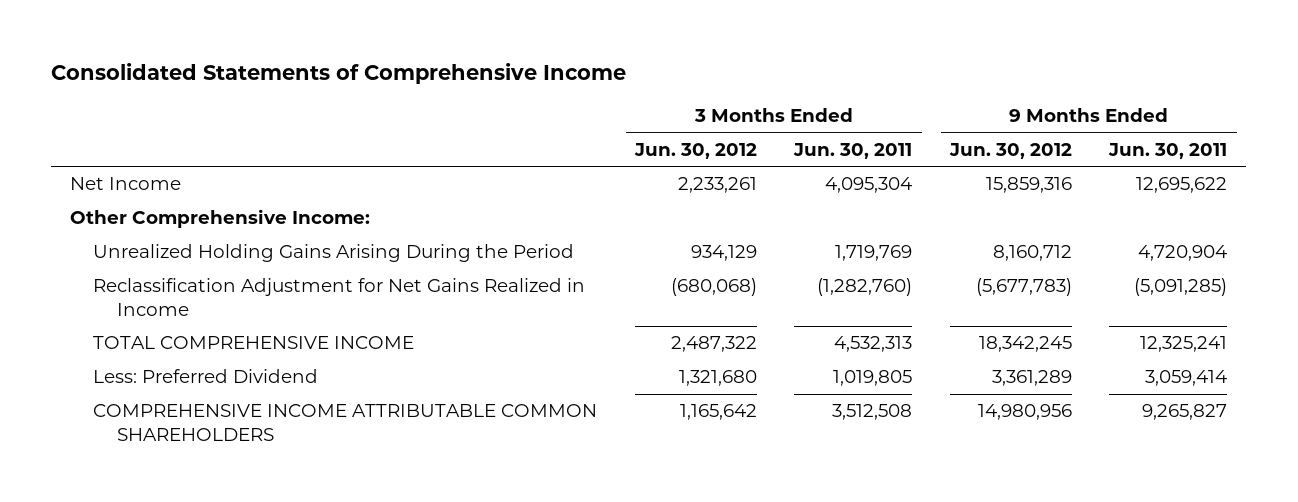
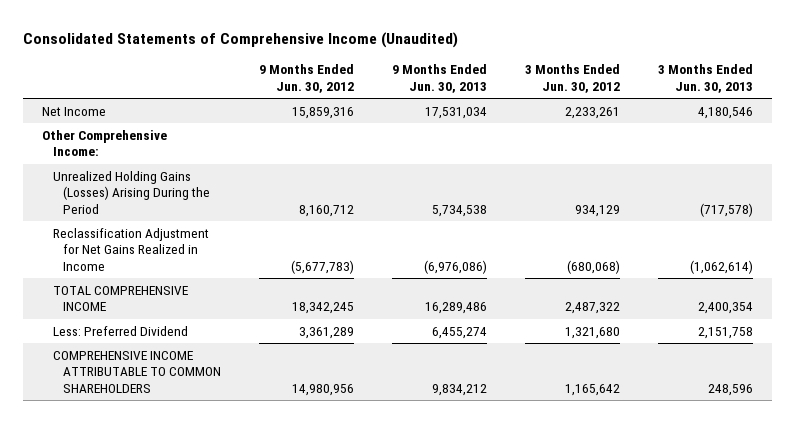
[51,63,627,85] Consolidated Statements of Comprehensive Income -> [23,32,459,49] Consolidated Statements of Comprehensive Income (Unaudited)
[793,142,913,159] Jun. 30, 2011 -> none
[1108,142,1228,159] Jun. 30, 2011 -> none
none -> [392,64,488,93] 9 Months Ended Jun. 30, 2013
none -> [658,64,754,93] 3 Months Ended Jun. 30, 2013
[93,244,575,263] Unrealized Holding Gains Arising During the Period -> [52,170,211,214] Unrealized Holding Gains (Losses) Arising During the Period
[93,404,598,441] COMPREHENSIVE INCOME ATTRIBUTABLE COMMON SHAREHOLDERS -> [52,350,222,393] COMPREHENSIVE INCOME ATTRIBUTABLE TO COMMON SHAREHOLDERS

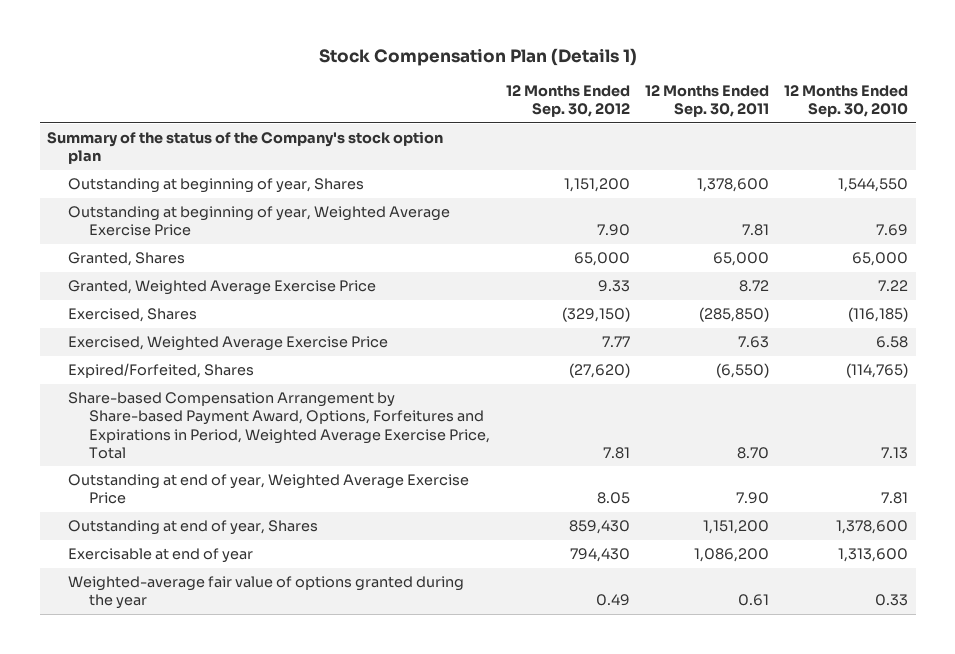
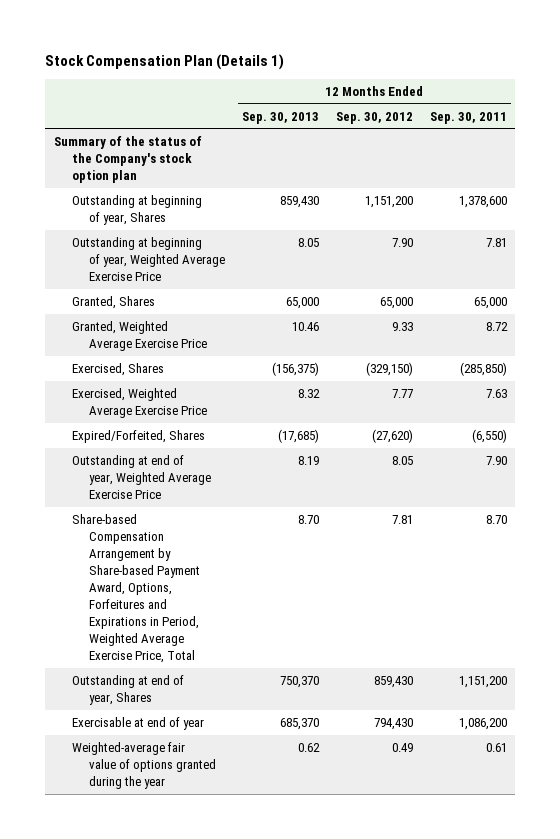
[784,85,909,118] 12 Months Ended Sep. 30, 2010 -> none
none -> [242,111,320,124] Sep. 30, 2013
[68,392,491,459] Share-based Compensation Arrangement by Share-based Payment Award, Options, Forfeitures and Expirations in Period, Weighted Average Exercise Price, Total -> [71,514,201,663] Share-based Compensation Arrangement by Share-based Payment Award, Options, Forfeitures and Expirations in Period, Weighted Average Exercise Price, Total

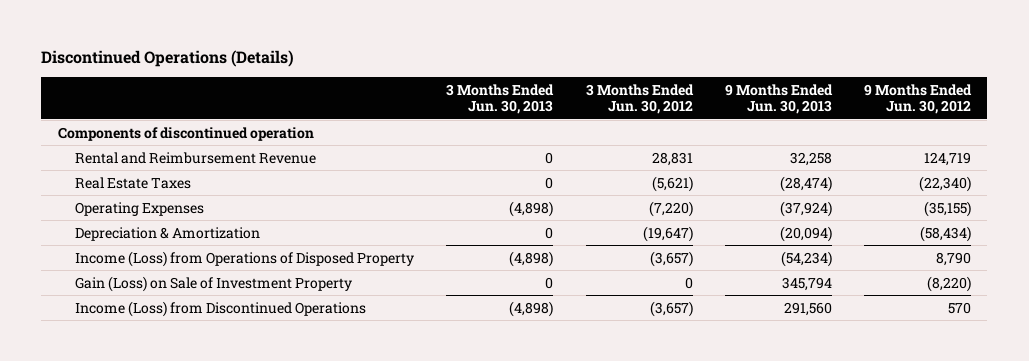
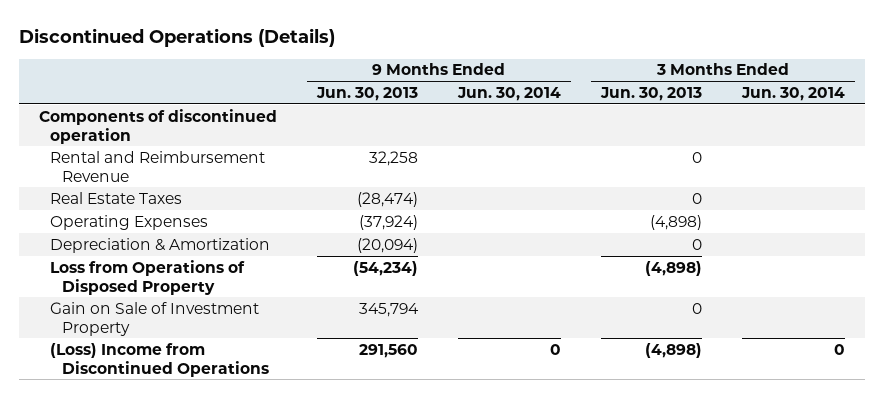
[585,84,694,115] 3 Months Ended Jun. 30, 2012 -> none
[864,84,973,115] 9 Months Ended Jun. 30, 2012 -> none
none -> [456,87,561,102] Jun. 30, 2014
none -> [740,87,845,102] Jun. 30, 2014
[75,250,415,267] Income (Loss) from Operations of Disposed Property -> [50,259,246,295] Loss from Operations of Disposed Property
[75,275,353,292] Gain (Loss) on Sale of Investment Property -> [50,301,260,336] Gain on Sale of Investment Property
[75,300,367,317] Income (Loss) from Discontinued Operations -> [50,342,269,377] (Loss) Income from Discontinued Operations

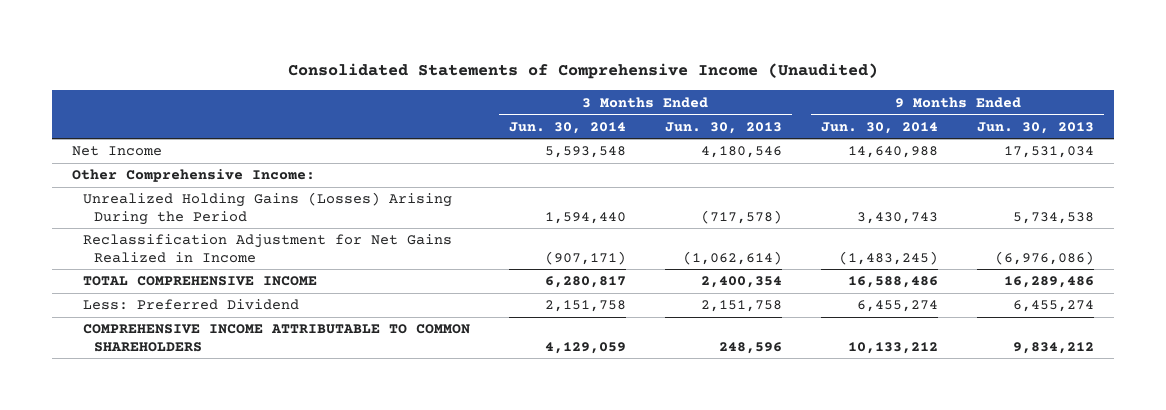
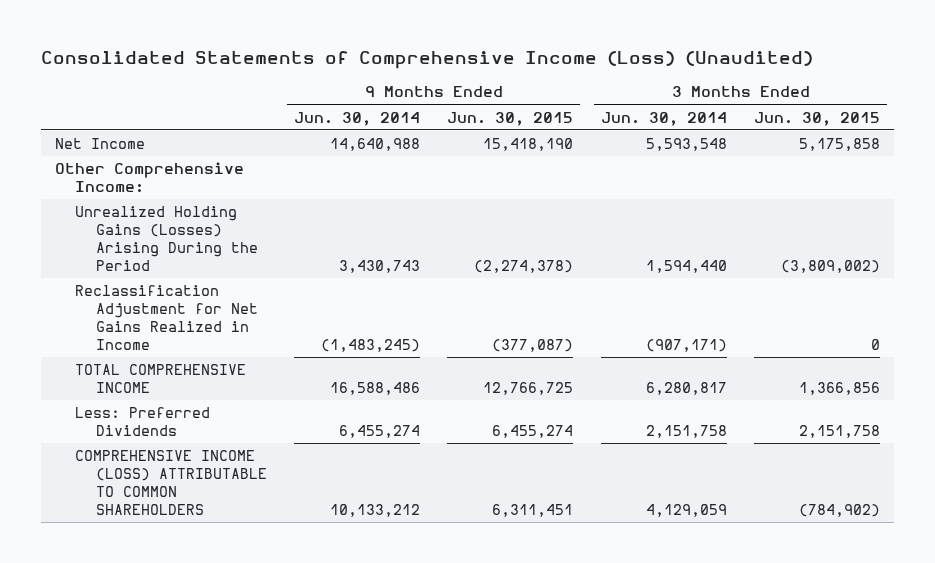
[287,63,878,80] Consolidated Statements of Comprehensive Income (Unaudited) -> [41,51,814,70] Consolidated Statements of Comprehensive Income (Loss) (Unaudited)
[664,121,782,134] Jun. 30, 2013 -> none
[977,121,1095,134] Jun. 30, 2013 -> none
none -> [447,111,574,126] Jun. 30, 2015
none -> [754,111,881,126] Jun. 30, 2015
[82,299,299,311] Less: Preferred Dividend -> [75,407,211,437] Less: Preferred Dividends
[82,324,470,352] COMPREHENSIVE INCOME ATTRIBUTABLE TO COMMON SHAREHOLDERS -> [75,450,267,515] COMPREHENSIVE INCOME (LOSS) ATTRIBUTABLE TO COMMON SHAREHOLDERS

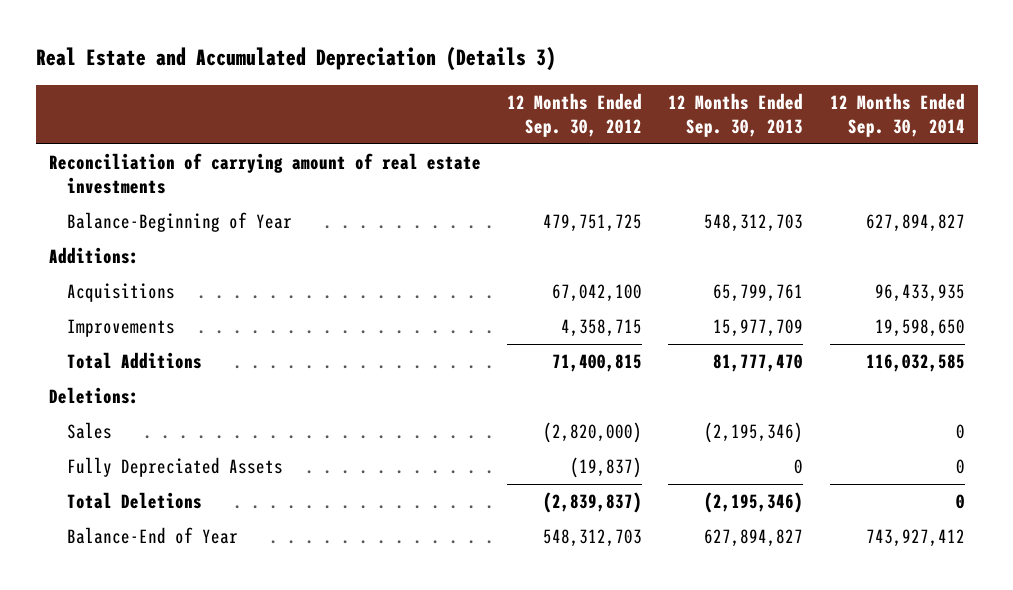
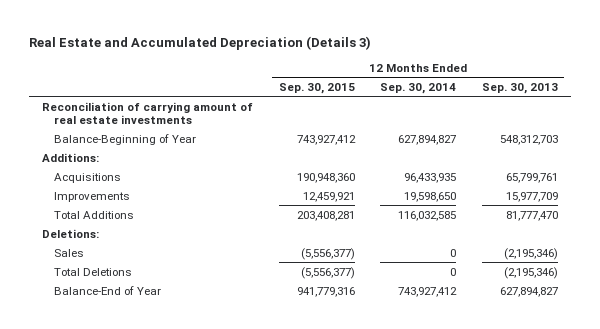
[507,92,643,137] 12 Months Ended Sep. 30, 2012 -> none
none -> [278,82,355,94] Sep. 30, 2015
[66,457,283,478] Fully Depreciated Assets -> none

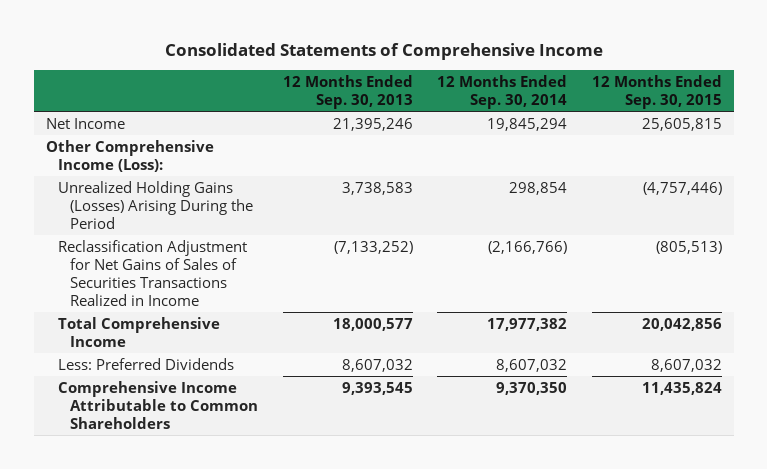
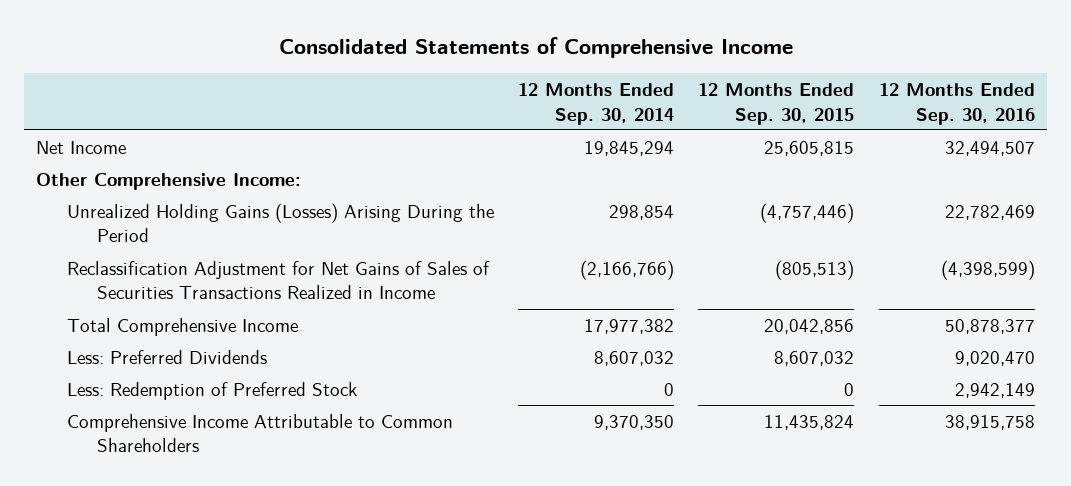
[282,74,413,110] 12 Months Ended Sep. 30, 2013 -> none
none -> [878,82,1035,125] 12 Months Ended Sep. 30, 2016
[45,139,214,172] Other Comprehensive Income (Loss): -> [36,172,302,190] Other Comprehensive Income:
none -> [66,381,357,400] Less: Redemption of Preferred Stock

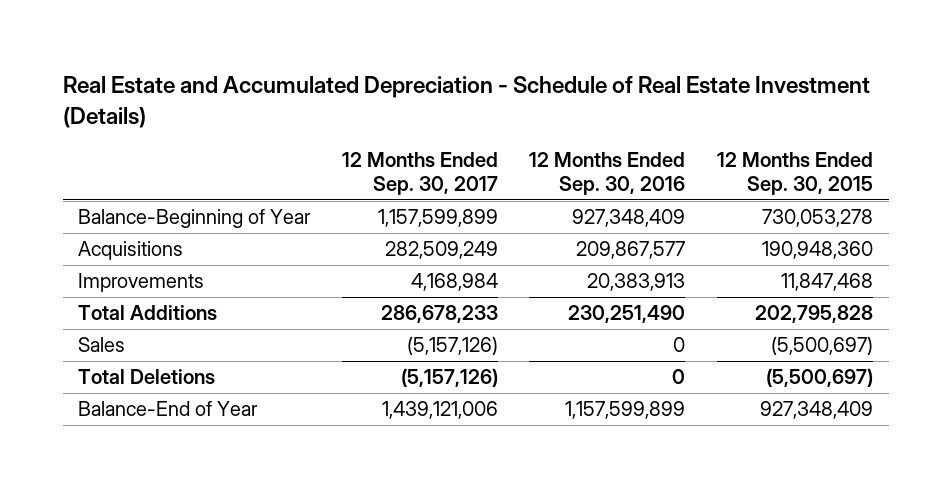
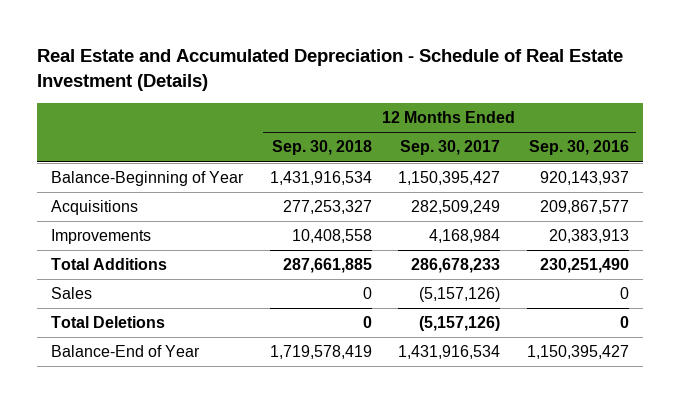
[716,151,873,195] 12 Months Ended Sep. 30, 2015 -> none
none -> [271,140,372,156] Sep. 30, 2018
[377,209,498,228] 1,157,599,899 -> [398,171,501,186] 1,150,395,427
[572,209,686,228] 927,348,409 -> [540,171,630,186] 920,143,937
[381,401,498,420] 1,439,121,006 -> [398,345,501,360] 1,431,916,534
[565,401,686,420] 1,157,599,899 -> [527,345,630,360] 1,150,395,427

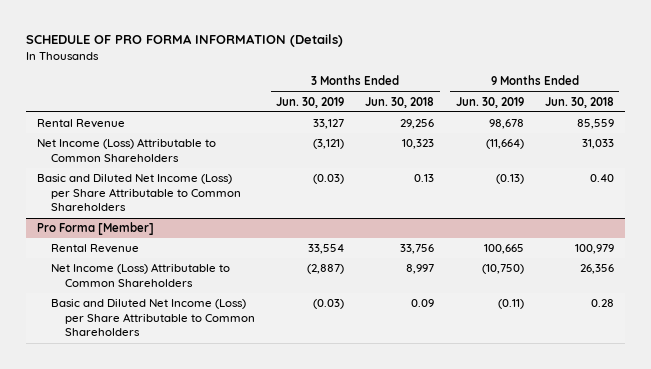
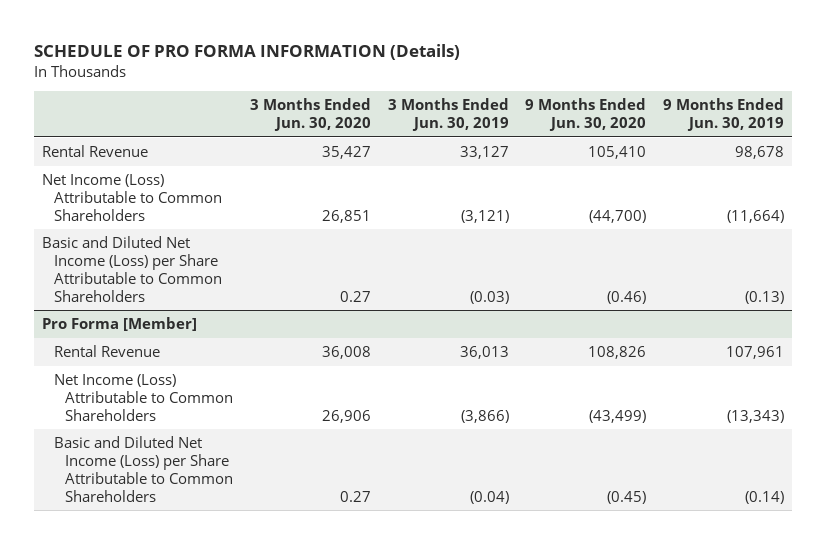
[365,96,435,108] Jun. 30, 2018 -> none
[544,96,614,108] Jun. 30, 2018 -> none
none -> [249,98,371,132] 3 Months Ended Jun. 30, 2020
none -> [525,98,647,132] 9 Months Ended Jun. 30, 2020
[308,244,345,255] 33,554 -> [459,345,509,359] 36,013
[483,244,524,255] 100,665 -> [725,345,784,359] 107,961
[307,264,345,275] (2,887) -> [460,409,509,423] (3,866)
[481,264,524,275] (10,750) -> [726,409,784,423] (13,343)
[313,299,345,310] (0.03) -> [469,490,509,504] (0.04)
[497,299,524,310] (0.11) -> [744,490,784,504] (0.14)

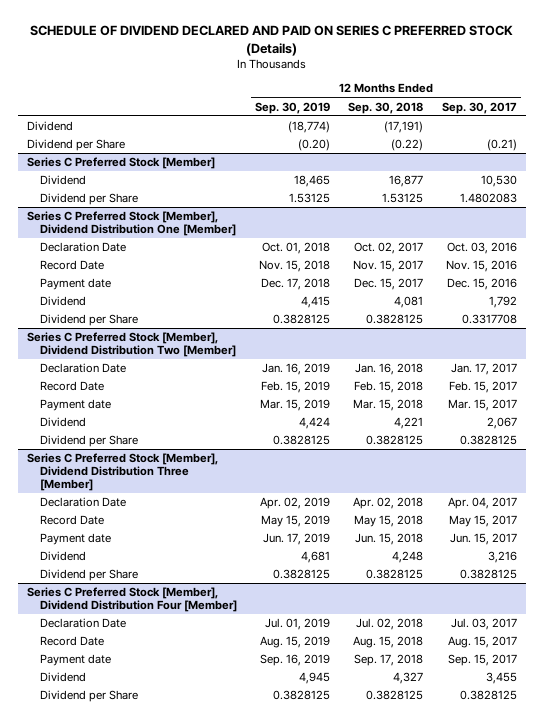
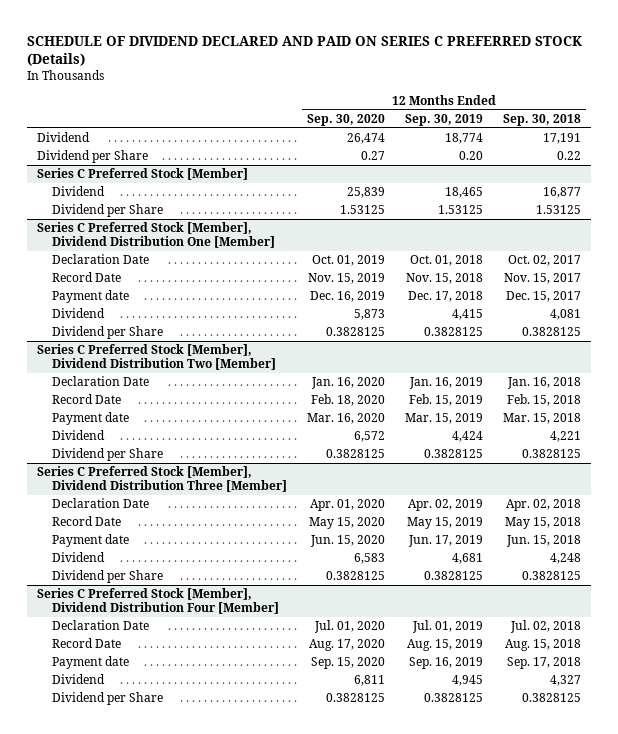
[441,101,517,114] Sep. 30, 2017 -> none
none -> [306,113,385,126] Sep. 30, 2020
[288,121,331,134] (18,774) -> [444,133,483,145] 18,774
[384,121,424,134] (17,191) -> [542,133,581,145] 17,191
[298,139,331,152] (0.20) -> [458,151,483,161] 0.20
[391,139,424,152] (0.22) -> [556,151,581,161] 0.22

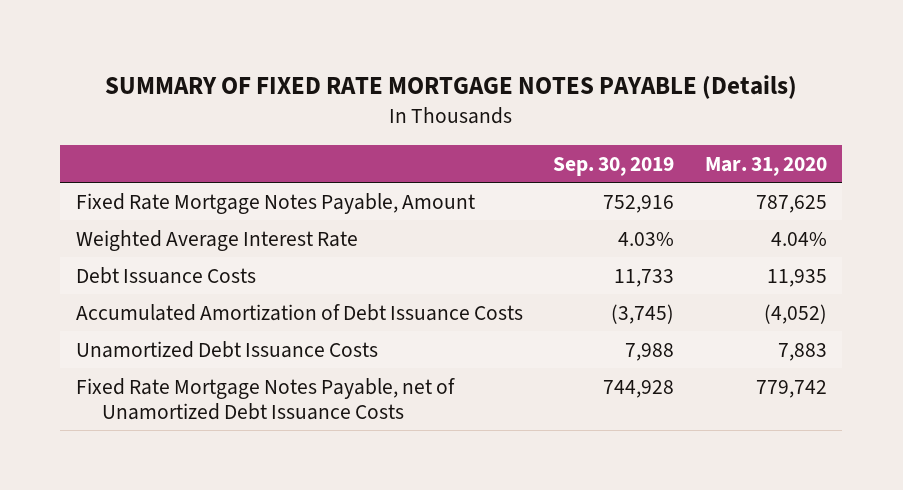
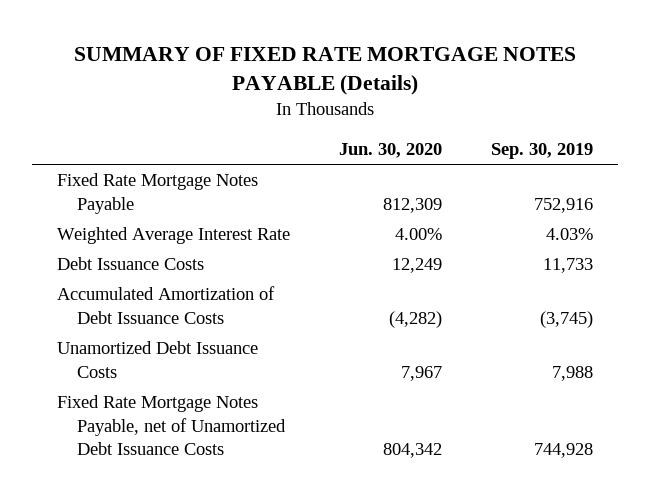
[704,156,827,176] Mar. 31, 2020 -> none
none -> [338,143,442,159] Jun. 30, 2020
[75,192,475,214] Fixed Rate Mortgage Notes Payable, Amount -> [56,173,258,214] Fixed Rate Mortgage Notes Payable

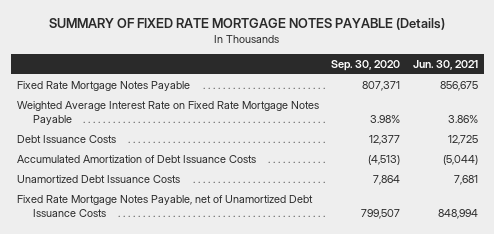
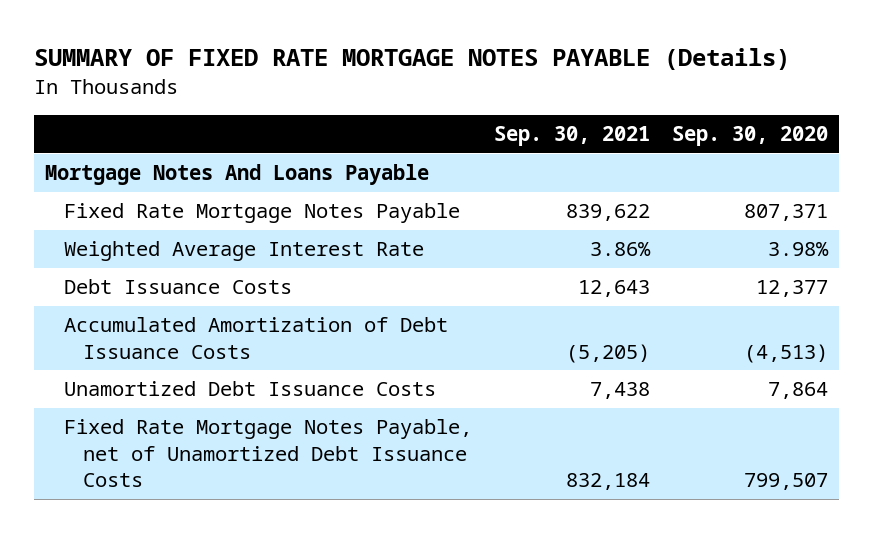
[412,60,478,71] Jun. 30, 2021 -> none
none -> [494,126,651,147] Sep. 30, 2021
none -> [45,164,430,186] Mortgage Notes And Loans Payable
[16,100,319,125] Weighted Average Interest Rate on Fixed Rate Mortgage Notes Payable -> [64,241,425,262] Weighted Average Interest Rate

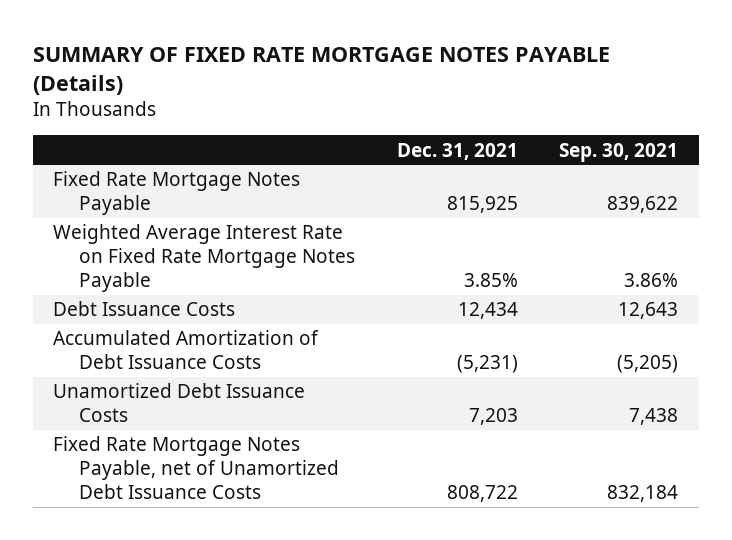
[672,126,829,147] Sep. 30, 2020 -> none
none -> [396,142,518,160] Dec. 31, 2021
[45,164,430,186] Mortgage Notes And Loans Payable -> none
[64,241,425,262] Weighted Average Interest Rate -> [53,224,355,293] Weighted Average Interest Rate on Fixed Rate Mortgage Notes Payable

